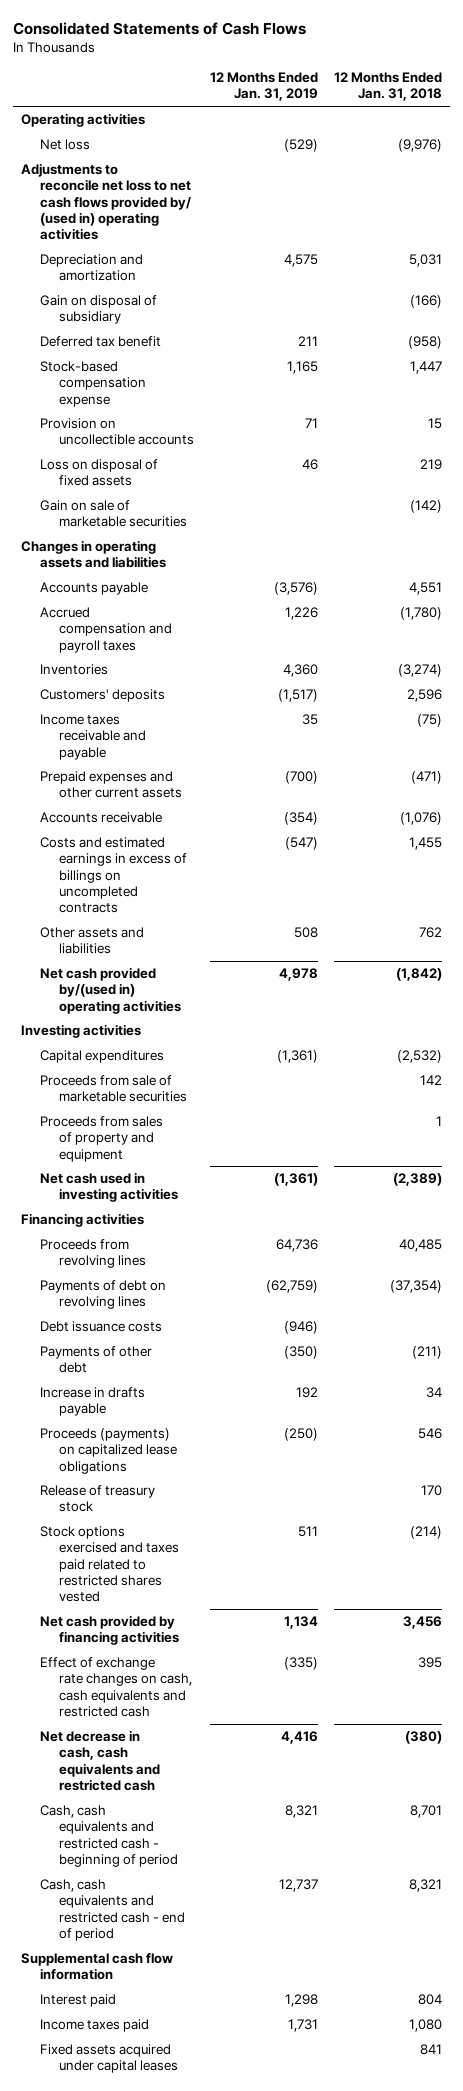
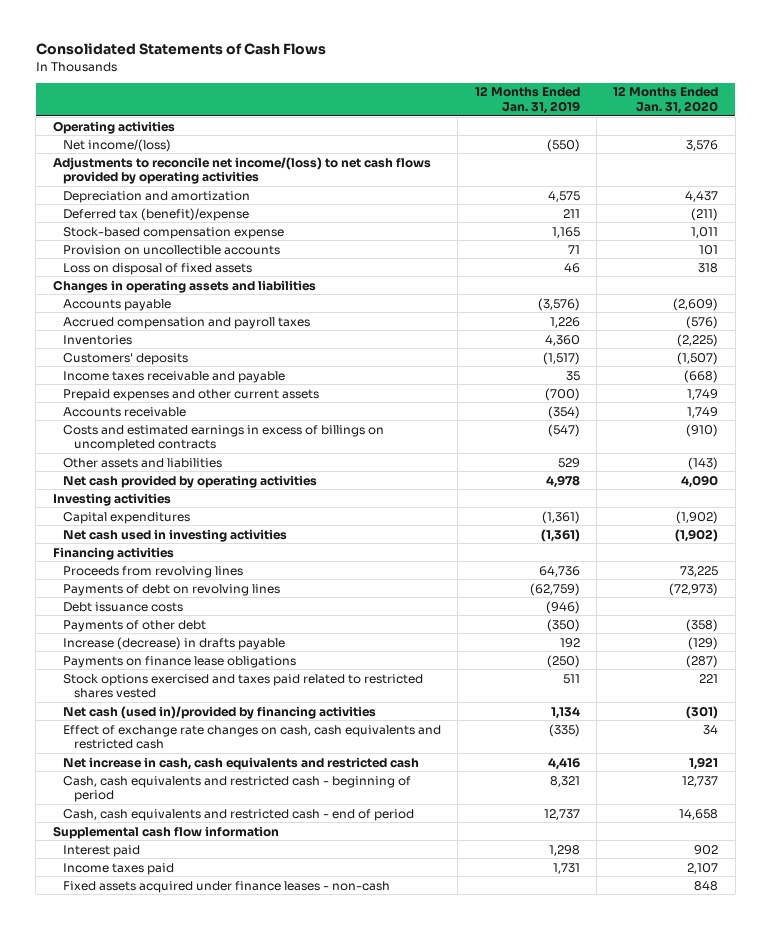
[334,72,443,102] 12 Months Ended Jan. 31, 2018 -> none
none -> [613,86,719,114] 12 Months Ended Jan. 31, 2020
[40,139,91,151] Net loss -> [63,138,172,152] Net income/(loss)
[283,139,318,153] (529) -> [546,138,580,152] (550)
[21,163,192,240] Adjustments to reconcile net loss to net cash flows provided by/ (used in) operating activities -> [52,156,431,185] Adjustments to reconcile net income/(loss) to net cash flows provided by operating activities
[40,295,158,325] Gain on disposal of subsidiary -> none
[40,336,162,348] Deferred tax benefit -> [63,207,250,221] Deferred tax (benefit)/expense
[40,500,187,528] Gain on sale of marketable securities -> none
[293,927,318,939] 508 -> [557,457,580,468] 529
[40,967,181,1014] Net cash provided by/(used in) operating activities -> [63,474,318,488] Net cash provided by operating activities
[40,1075,187,1103] Proceeds from sale of marketable securities -> none
[40,1116,164,1162] Proceeds from sales of property and equipment -> none
[40,1485,156,1513] Release of treasury stock -> none
[40,1387,146,1417] Increase in drafts payable -> [63,636,286,650] Increase (decrease) in drafts payable
[40,1428,177,1474] Proceeds (payments) on capitalized lease obligations -> [63,655,297,668] Payments on finance lease obligations
[40,1615,179,1646] Net cash provided by financing activities -> [63,705,377,719] Net cash (used in)/provided by financing activities
[40,1730,160,1791] Net decrease in cash, cash equivalents and restricted cash -> [63,756,420,770] Net increase in cash, cash equivalents and restricted cash
[40,2044,178,2074] Fixed assets acquired under capital leases -> [63,880,391,893] Fixed assets acquired under finance leases - non-cash

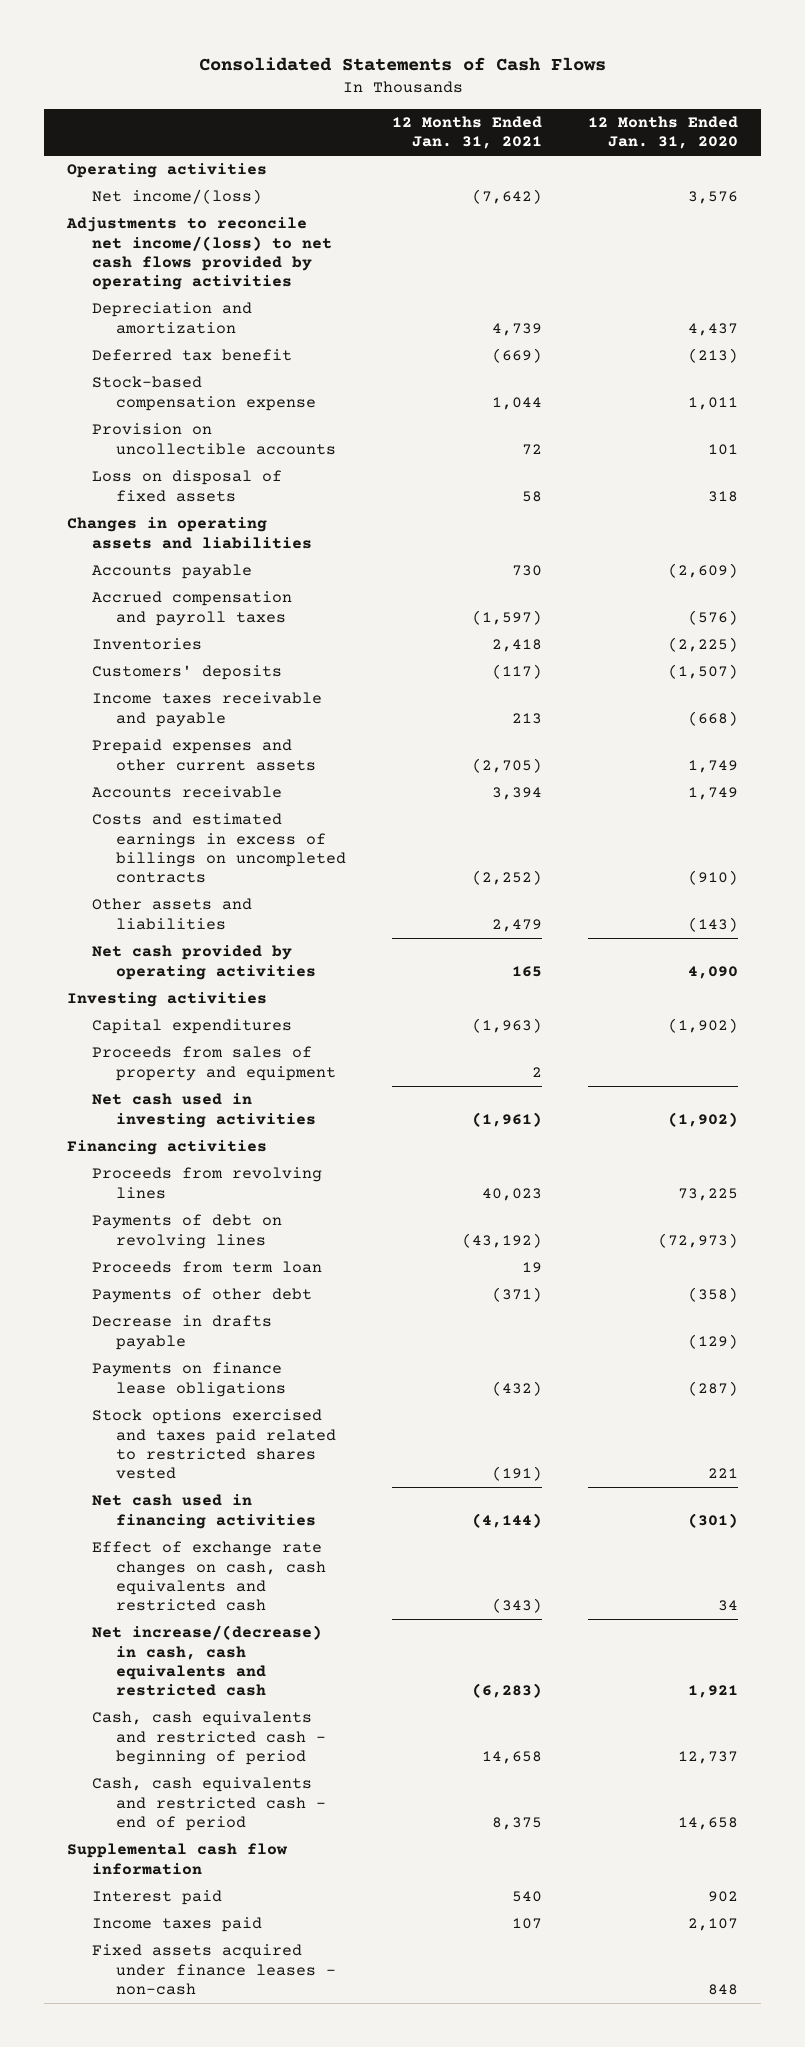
[474,86,580,114] 12 Months Ended Jan. 31, 2019 -> none
none -> [392,116,543,150] 12 Months Ended Jan. 31, 2021
[63,207,250,221] Deferred tax (benefit)/expense -> [91,349,292,362] Deferred tax benefit
[691,207,719,221] (211) -> [687,348,738,364] (213)
none -> [91,1046,337,1081] Proceeds from sales of property and equipment
[63,601,184,612] Debt issuance costs -> none
none -> [91,1261,322,1274] Proceeds from term loan
[63,636,286,650] Increase (decrease) in drafts payable -> [91,1315,272,1350] Decrease in drafts payable
[63,705,377,719] Net cash (used in)/provided by financing activities -> [91,1494,317,1529] Net cash used in financing activities
[63,756,420,770] Net increase in cash, cash equivalents and restricted cash -> [91,1625,322,1697] Net increase/(decrease) in cash, cash equivalents and restricted cash

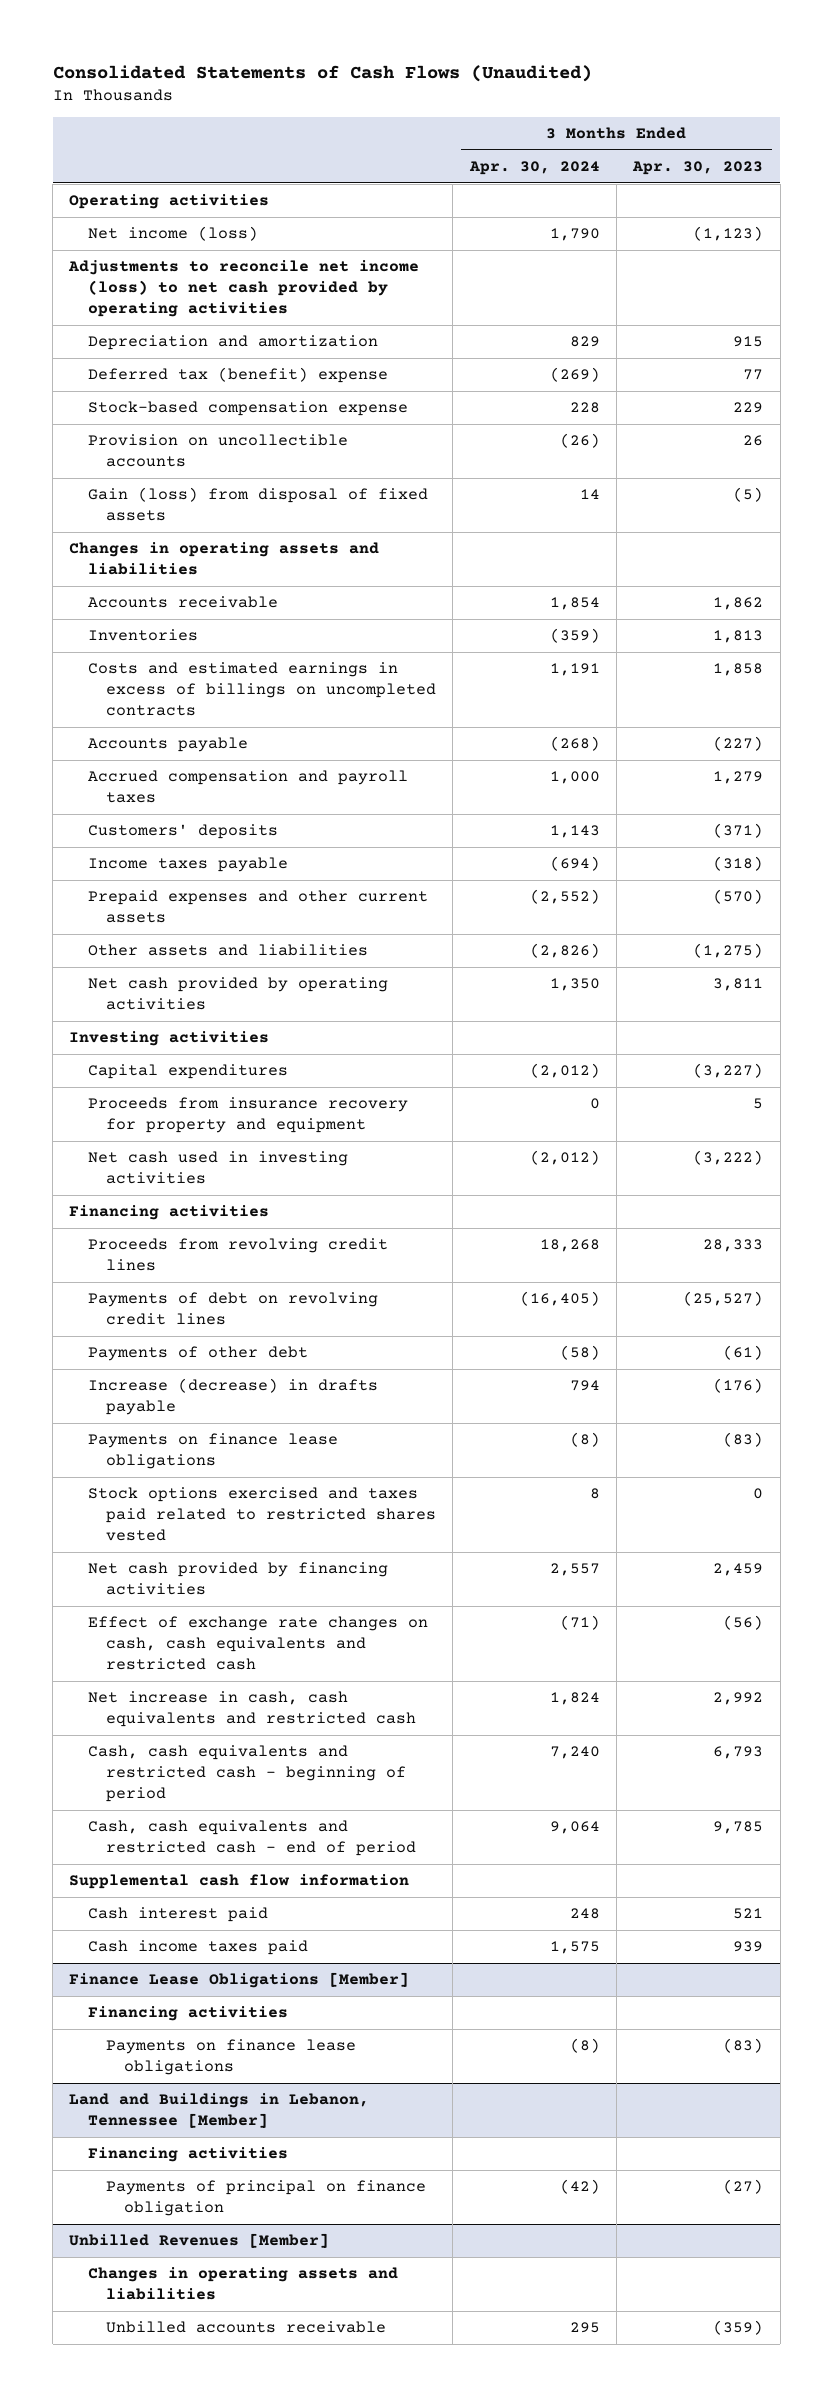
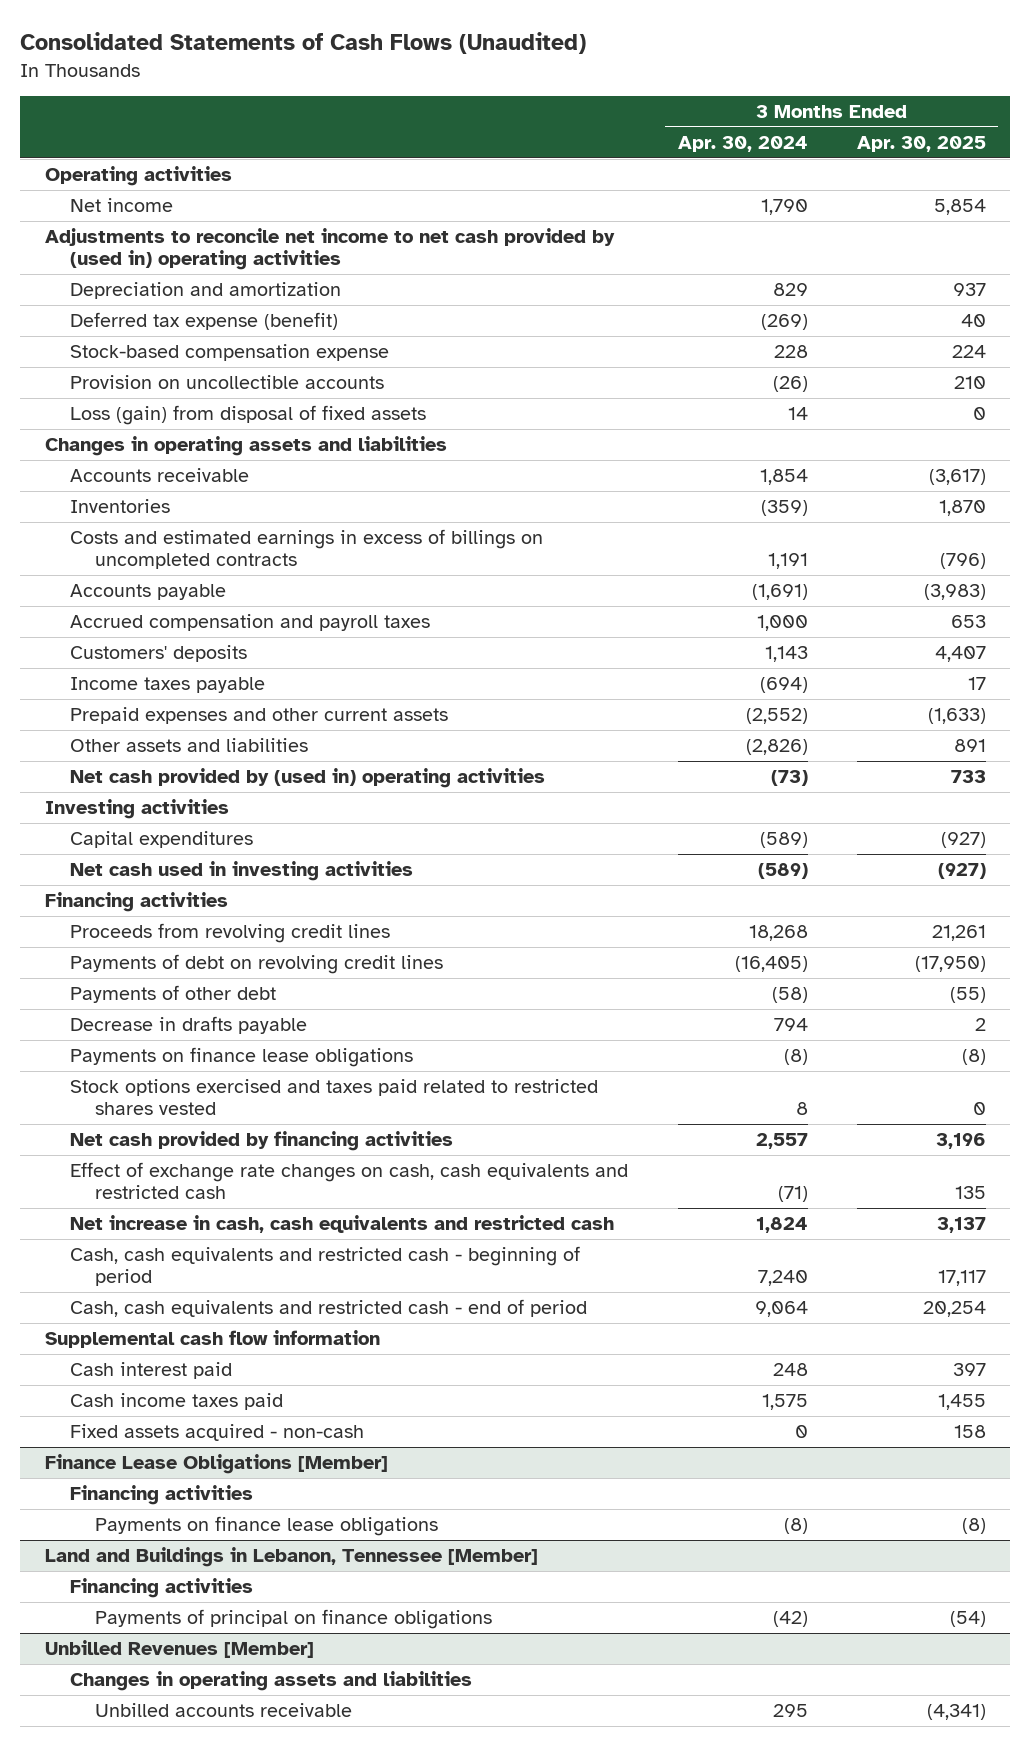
[632,160,764,175] Apr. 30, 2023 -> none
none -> [856,136,986,153] Apr. 30, 2025
[87,226,258,242] Net income (loss) -> [70,198,174,213] Net income
[68,260,420,318] Adjustments to reconcile net income (loss) to net cash provided by operating activities -> [44,228,615,271] Adjustments to reconcile net income to net cash provided by (used in) operating activities
[87,367,388,384] Deferred tax (benefit) expense -> [70,312,339,331] Deferred tax expense (benefit)
[87,487,428,522] Gain (loss) from disposal of fixed assets -> [70,405,427,426] Loss (gain) from disposal of fixed assets
[549,736,600,752] (268) -> [751,584,808,601] (1,691)
[87,977,388,1011] Net cash provided by operating activities -> [70,768,546,789] Net cash provided by (used in) operating activities
[549,978,600,992] 1,350 -> [770,770,808,787] (73)
[87,1097,408,1134] Proceeds from insurance recovery for property and equipment -> none
[529,1063,600,1079] (2,012) -> [759,832,808,849] (589)
[529,1150,600,1166] (2,012) -> [757,863,808,880] (589)
[87,1378,378,1416] Increase (decrease) in drafts payable -> [70,1016,308,1035] Decrease in drafts payable
none -> [70,1424,365,1442] Fixed assets acquired - non-cash
[106,2180,427,2217] Payments of principal on finance obligation -> [95,1609,493,1630] Payments of principal on finance obligations

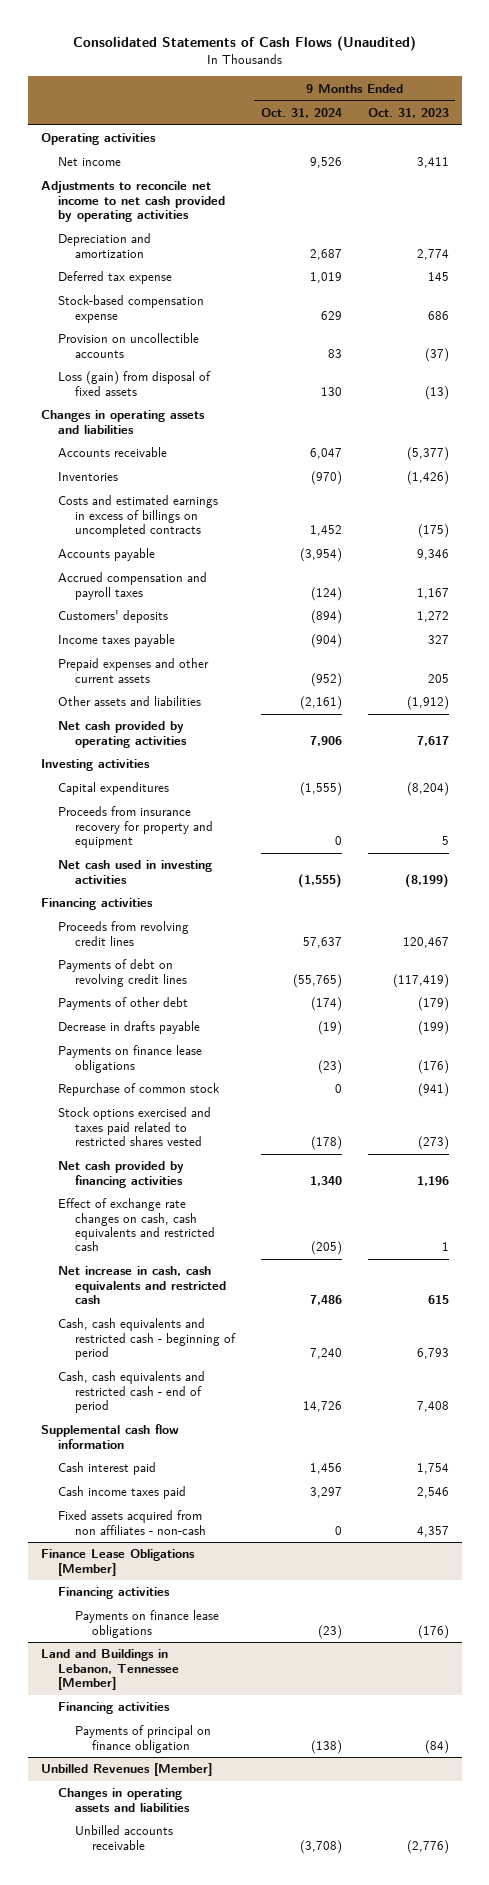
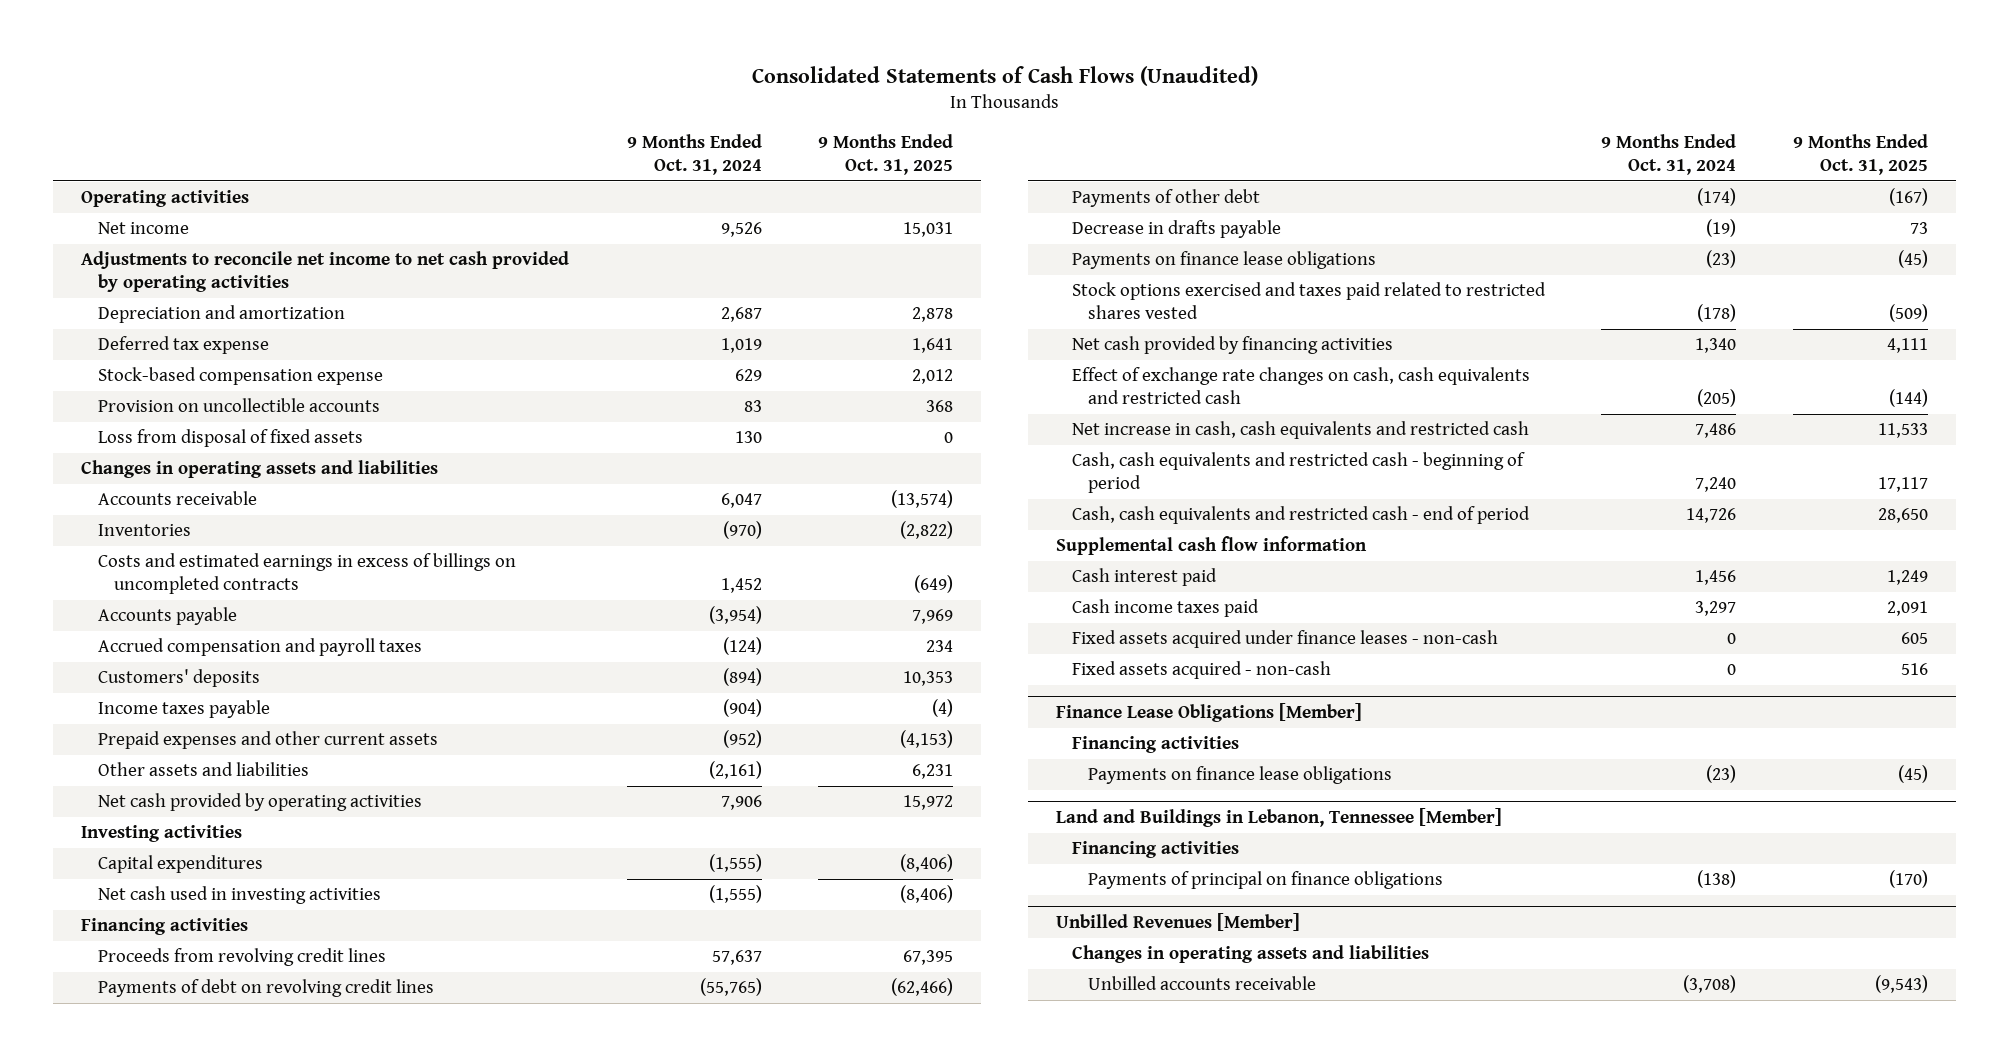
[367,107,449,118] Oct. 31, 2023 -> none
none -> [817,134,953,176] 9 Months Ended Oct. 31, 2025
[58,371,212,396] Loss (gain) from disposal of fixed assets -> [97,429,363,448] Loss from disposal of fixed assets
[58,806,214,849] Proceeds from insurance recovery for property and equipment -> none
[58,1083,221,1097] Repurchase of common stock -> none
none -> [1072,630,1499,649] Fixed assets acquired under finance leases - non-cash
[58,1510,207,1535] Fixed assets acquired from non affiliates - non-cash -> [1072,661,1332,680] Fixed assets acquired - non-cash
[75,1725,212,1753] Payments of principal on finance obligation -> [1088,871,1444,890] Payments of principal on finance obligations

